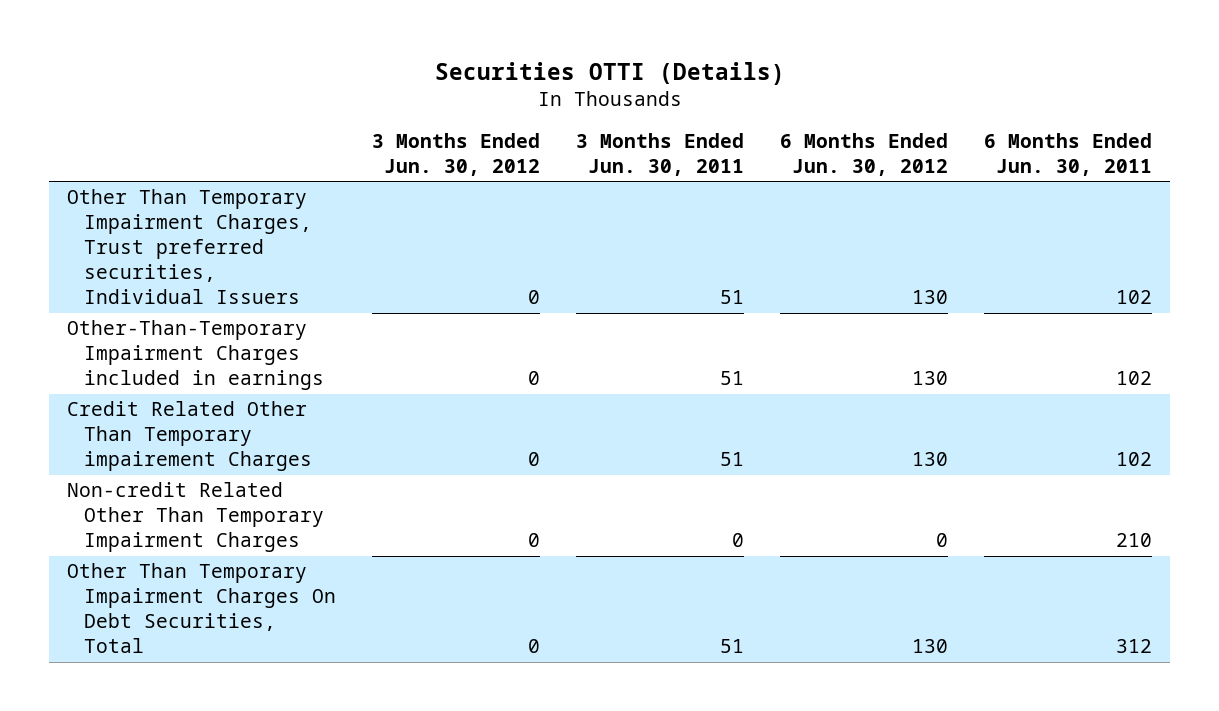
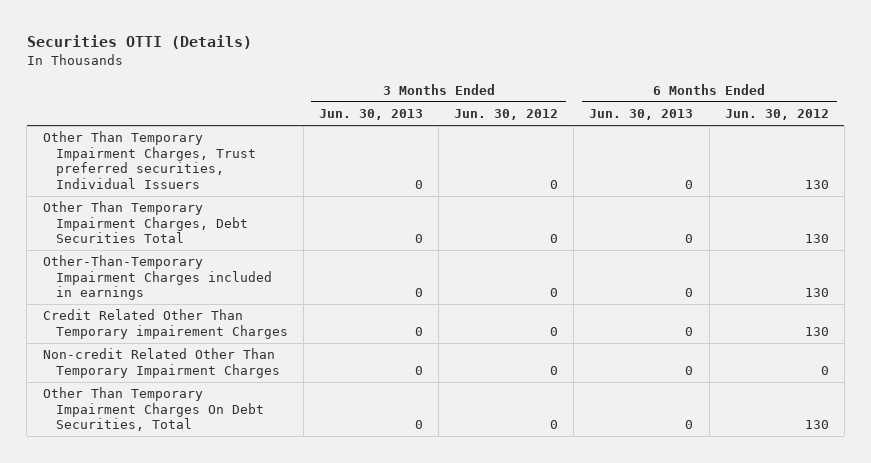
[575,132,744,176] 3 Months Ended Jun. 30, 2011 -> none
[984,132,1153,176] 6 Months Ended Jun. 30, 2011 -> none
none -> [318,109,423,121] Jun. 30, 2013
none -> [589,109,694,121] Jun. 30, 2013
none -> [42,201,248,244] Other Than Temporary Impairment Charges, Debt Securities Total

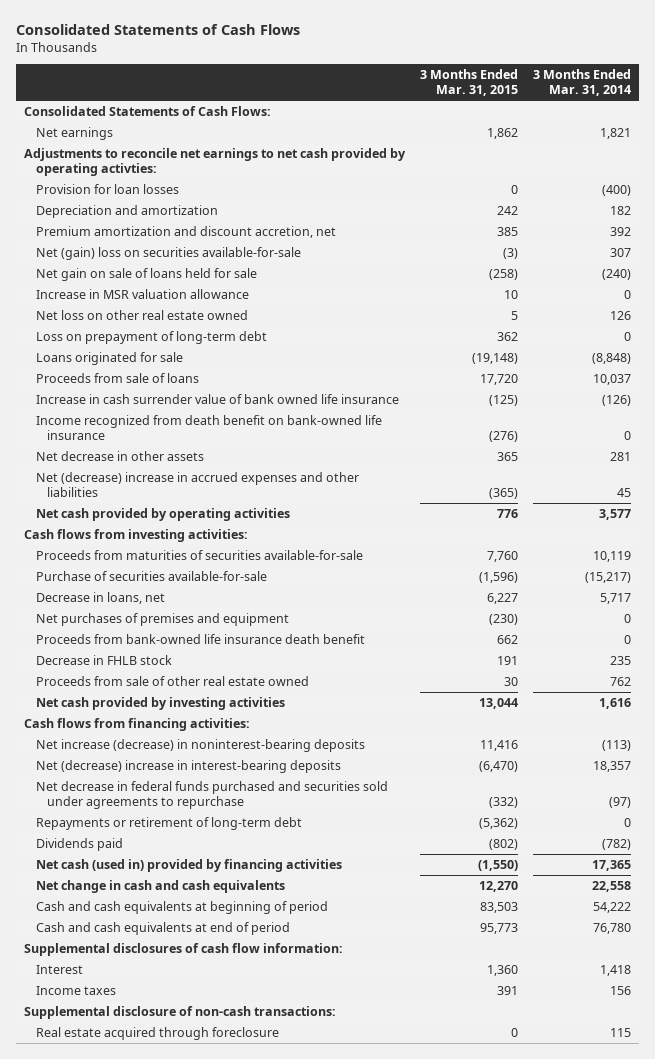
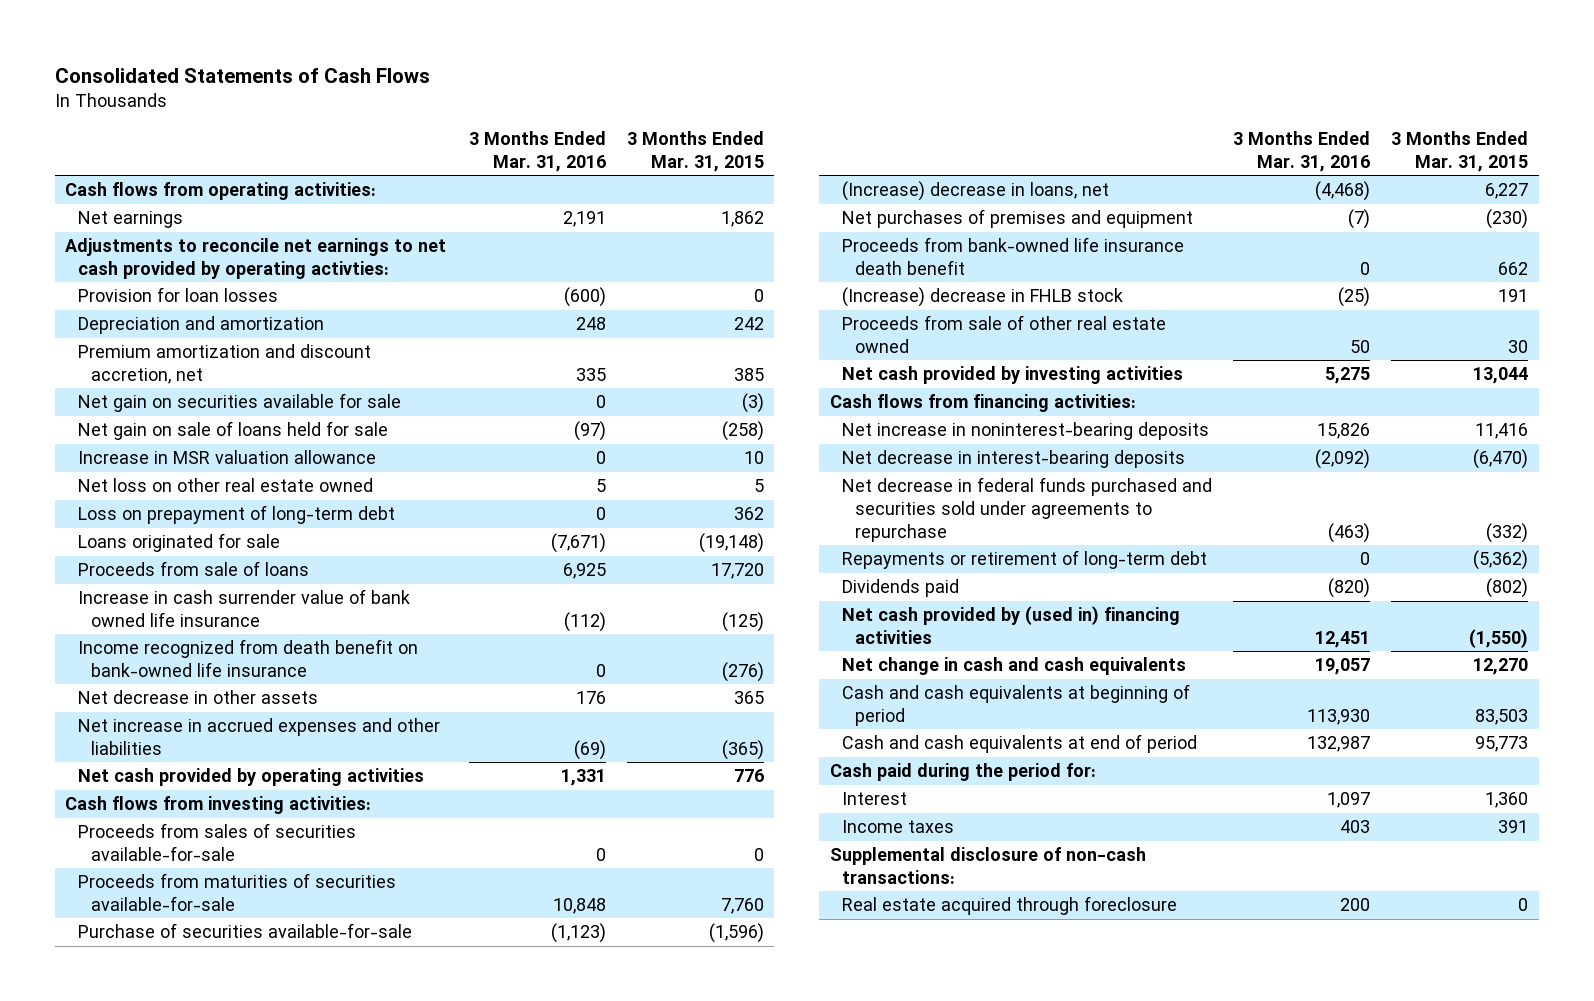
[533,69,632,97] 3 Months Ended Mar. 31, 2014 -> none
none -> [469,131,607,172] 3 Months Ended Mar. 31, 2016
[23,105,271,116] Consolidated Statements of Cash Flows: -> none
none -> [65,182,377,201] Cash flows from operating activities:
[35,246,301,260] Net (gain) loss on securities available-for-sale -> [78,393,402,413] Net gain on securities available for sale
[35,471,359,497] Net (decrease) increase in accrued expenses and other liabilities -> [78,718,441,756] Net increase in accrued expenses and other liabilities
none -> [78,823,357,862] Proceeds from sales of securities available-for-sale
[35,591,165,604] Decrease in loans, net -> [842,181,1110,202] (Increase) decrease in loans, net
[35,654,172,665] Decrease in FHLB stock -> [842,287,1124,308] (Increase) decrease in FHLB stock
[35,738,365,752] Net increase (decrease) in noninterest-bearing deposits -> [842,422,1210,441] Net increase in noninterest-bearing deposits
[35,759,341,773] Net (decrease) increase in interest-bearing deposits -> [842,450,1186,469] Net decrease in interest-bearing deposits
[35,858,342,872] Net cash (used in) provided by financing activities -> [842,606,1181,645] Net cash provided by (used in) financing activities
[23,942,343,956] Supplemental disclosures of cash flow information: -> none
none -> [829,763,1096,782] Cash paid during the period for:

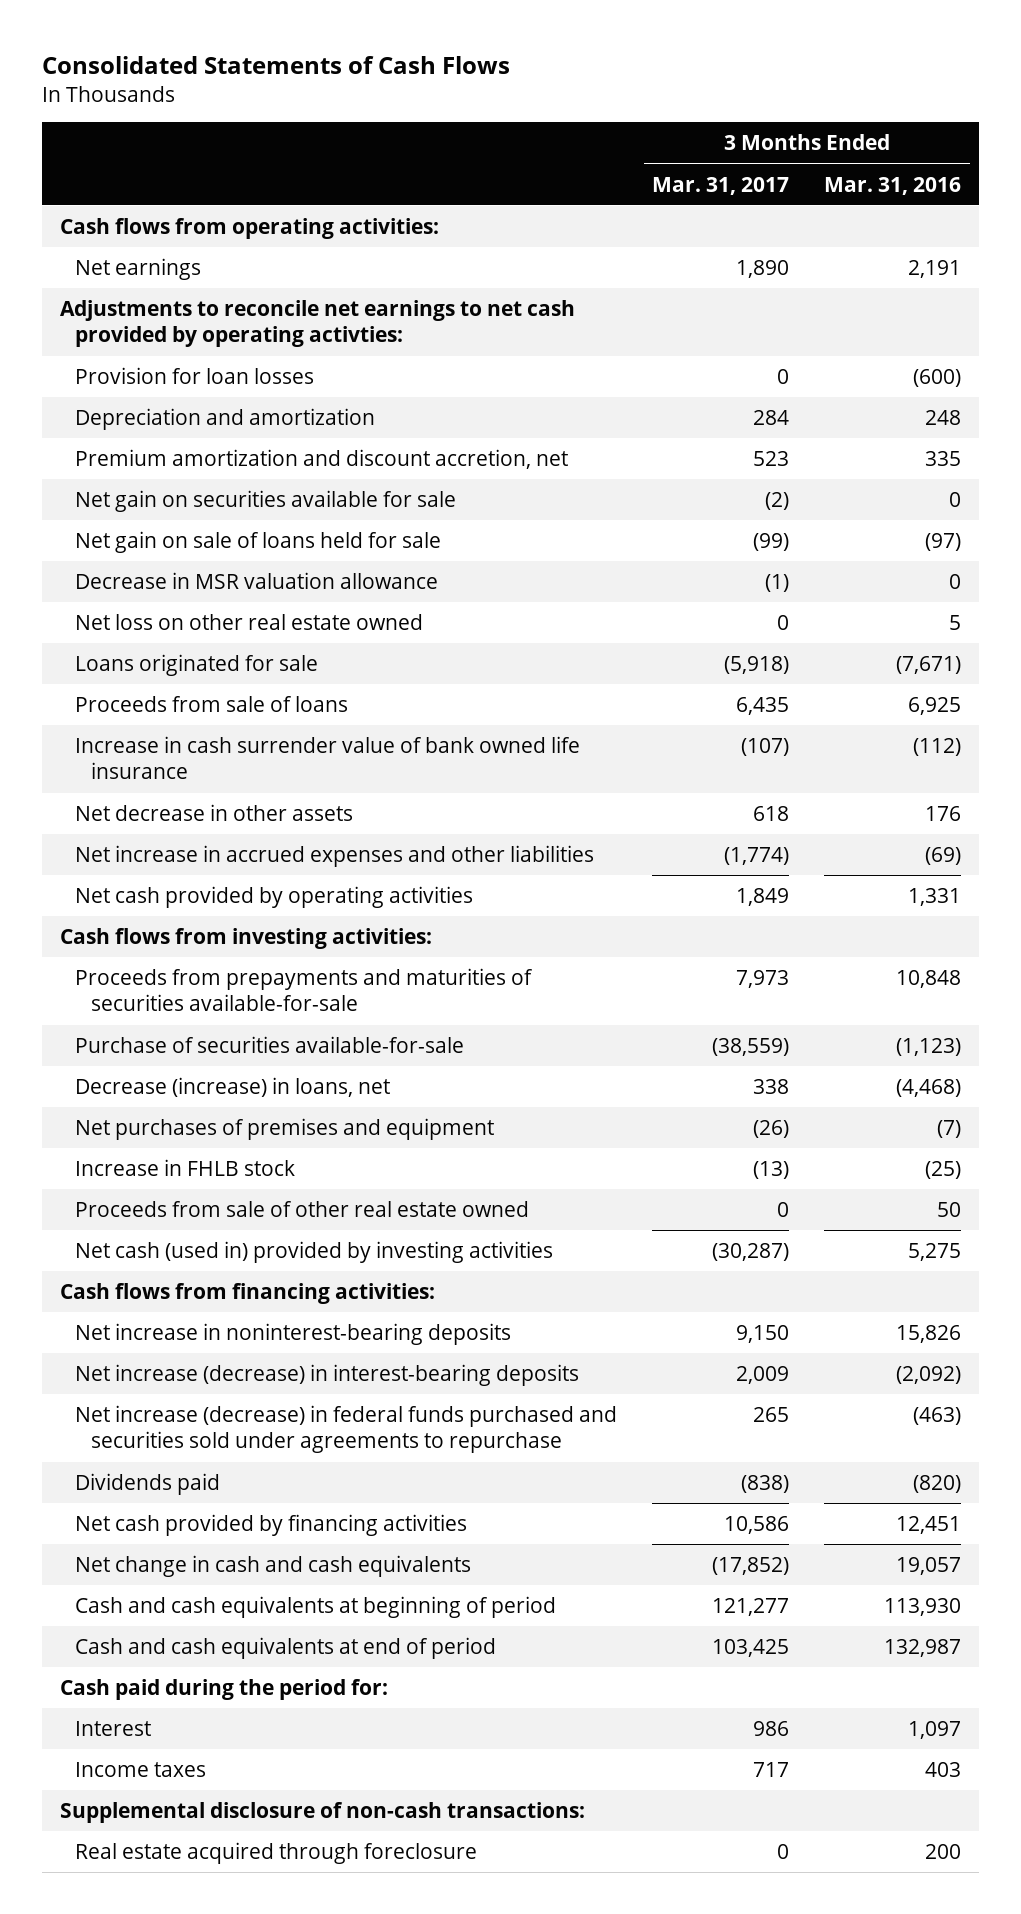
[627,131,765,172] 3 Months Ended Mar. 31, 2015 -> none
none -> [652,176,790,195] Mar. 31, 2017
[78,450,377,465] Increase in MSR valuation allowance -> [75,571,439,589] Decrease in MSR valuation allowance
[78,505,396,525] Loss on prepayment of long-term debt -> none
[78,639,419,678] Income recognized from death benefit on bank-owned life insurance -> none
[78,823,357,862] Proceeds from sales of securities available-for-sale -> none
[78,873,397,912] Proceeds from maturities of securities available-for-sale -> [75,967,534,1012] Proceeds from prepayments and maturities of securities available-for-sale
[842,181,1110,202] (Increase) decrease in loans, net -> [75,1076,391,1097] Decrease (increase) in loans, net
[842,237,1185,276] Proceeds from bank-owned life insurance death benefit -> none
[842,287,1124,308] (Increase) decrease in FHLB stock -> [75,1158,296,1176] Increase in FHLB stock
[842,366,1184,385] Net cash provided by investing activities -> [75,1240,554,1263] Net cash (used in) provided by investing activities
[842,550,1208,570] Repayments or retirement of long-term debt -> none
[842,450,1186,469] Net decrease in interest-bearing deposits -> [75,1363,580,1386] Net increase (decrease) in interest-bearing deposits
[842,477,1213,543] Net decrease in federal funds purchased and securities sold under agreements to repurchase -> [75,1404,618,1454] Net increase (decrease) in federal funds purchased and securities sold under agreements to repurchase
[842,606,1181,645] Net cash provided by (used in) financing activities -> [75,1513,468,1536] Net cash provided by financing activities

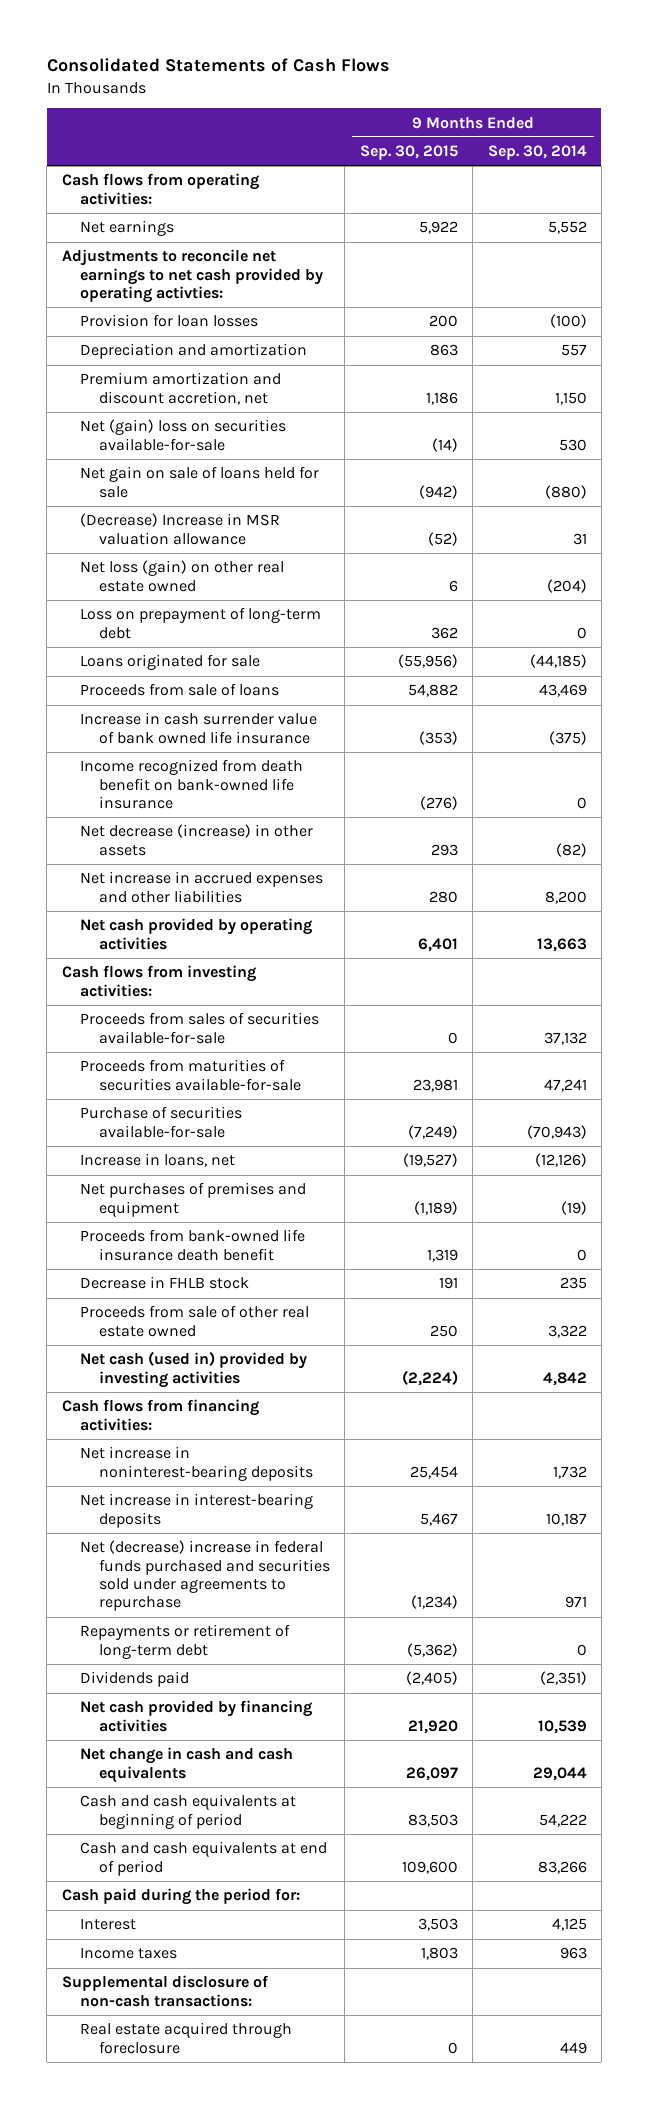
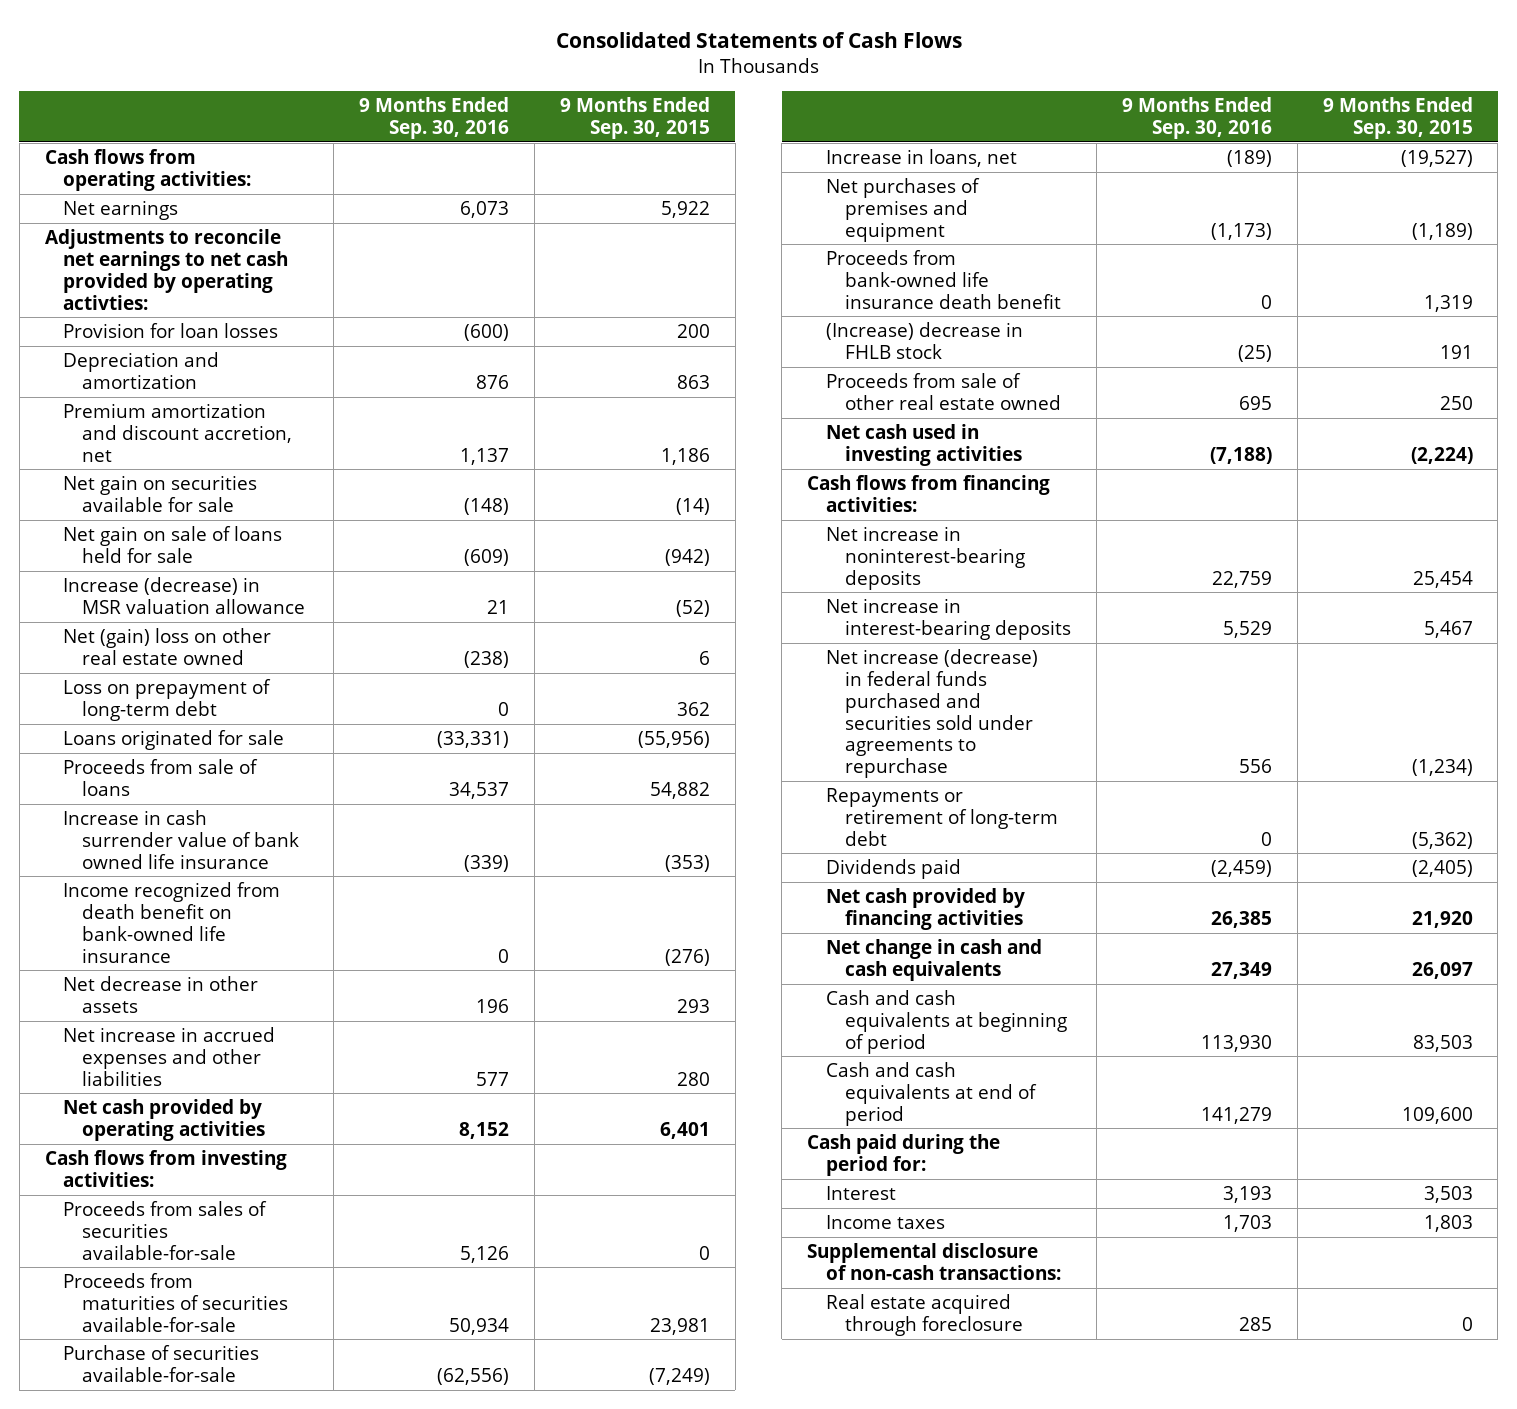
[487,145,587,161] Sep. 30, 2014 -> none
none -> [359,96,510,139] 9 Months Ended Sep. 30, 2016
[80,419,287,451] Net (gain) loss on securities available-for-sale -> [63,474,258,512] Net gain on securities available for sale
[80,513,281,545] (Decrease) Increase in MSR valuation allowance -> [63,576,306,614] Increase (decrease) in MSR valuation allowance
[80,560,285,592] Net loss (gain) on other real estate owned -> [63,627,272,665] Net (gain) loss on other real estate owned
[80,824,314,856] Net decrease (increase) in other assets -> [63,975,259,1013] Net decrease in other assets
[80,1276,250,1290] Decrease in FHLB stock -> [825,321,1023,359] (Increase) decrease in FHLB stock
[80,1351,308,1388] Net cash (used in) provided by investing activities -> [825,423,1022,466] Net cash used in investing activities
[80,1540,330,1612] Net (decrease) increase in federal funds purchased and securities sold under agreements to repurchase -> [825,648,1038,779] Net increase (decrease) in federal funds purchased and securities sold under agreements to repurchase

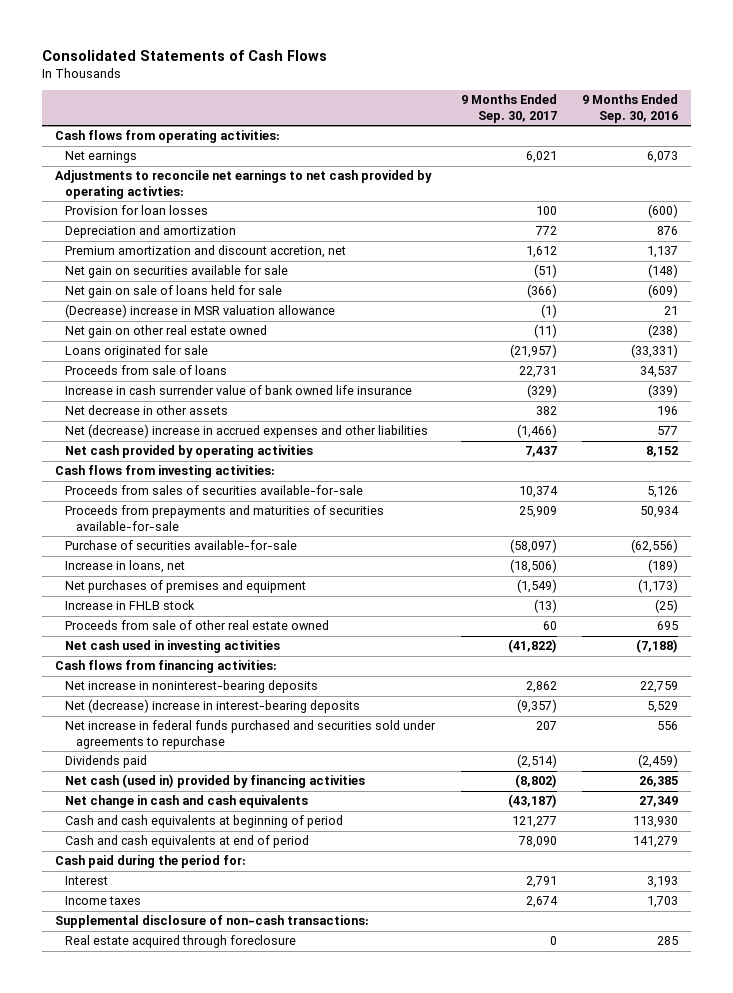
[559,96,710,139] 9 Months Ended Sep. 30, 2015 -> none
none -> [460,94,557,123] 9 Months Ended Sep. 30, 2017
[63,678,272,721] Loss on prepayment of long-term debt -> none
[63,576,306,614] Increase (decrease) in MSR valuation allowance -> [65,304,336,319] (Decrease) increase in MSR valuation allowance
[63,627,272,665] Net (gain) loss on other real estate owned -> [65,325,268,339] Net gain on other real estate owned
[63,881,281,963] Income recognized from death benefit on bank-owned life insurance -> none
[63,1026,276,1086] Net increase in accrued expenses and other liabilities -> [65,424,429,439] Net (decrease) increase in accrued expenses and other liabilities
[63,1272,289,1332] Proceeds from maturities of securities available-for-sale -> [65,505,385,531] Proceeds from prepayments and maturities of securities available-for-sale
[825,249,1061,309] Proceeds from bank-owned life insurance death benefit -> none
[825,321,1023,359] (Increase) decrease in FHLB stock -> [65,600,196,611] Increase in FHLB stock
[825,787,1058,846] Repayments or retirement of long-term debt -> none
[825,597,1071,640] Net increase in interest-bearing deposits -> [65,699,361,714] Net (decrease) increase in interest-bearing deposits
[825,648,1038,779] Net increase (decrease) in federal funds purchased and securities sold under agreements to repurchase -> [65,720,437,749] Net increase in federal funds purchased and securities sold under agreements to repurchase
[825,887,1025,930] Net cash provided by financing activities -> [65,774,366,789] Net cash (used in) provided by financing activities

